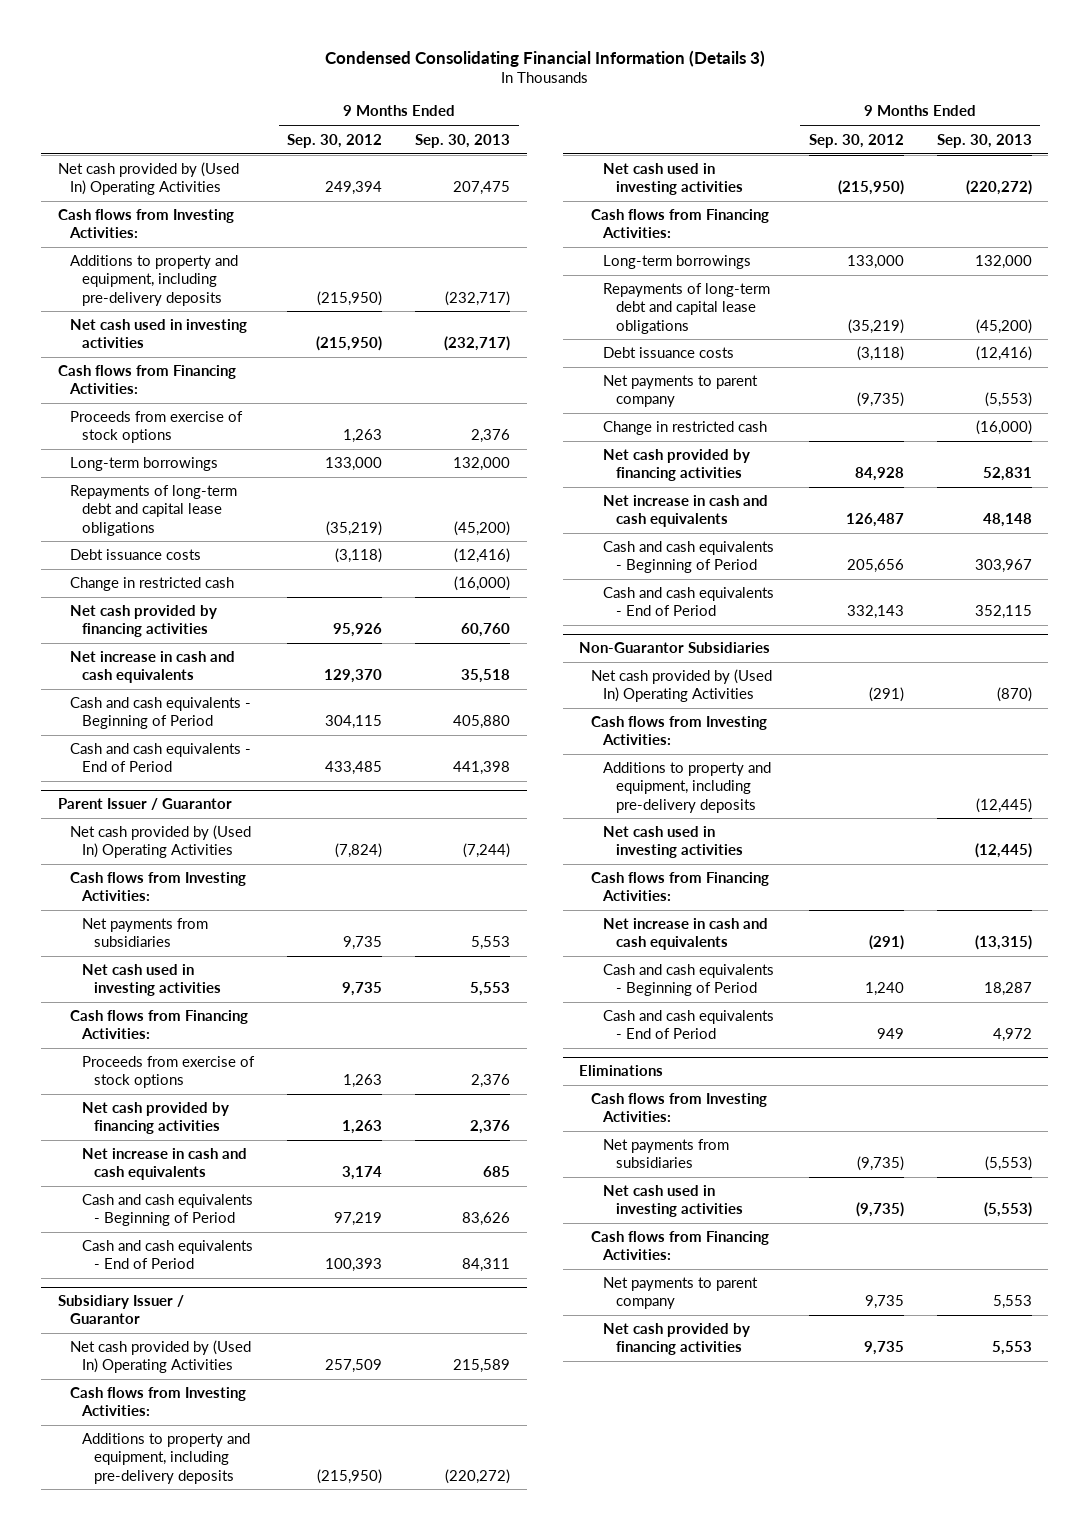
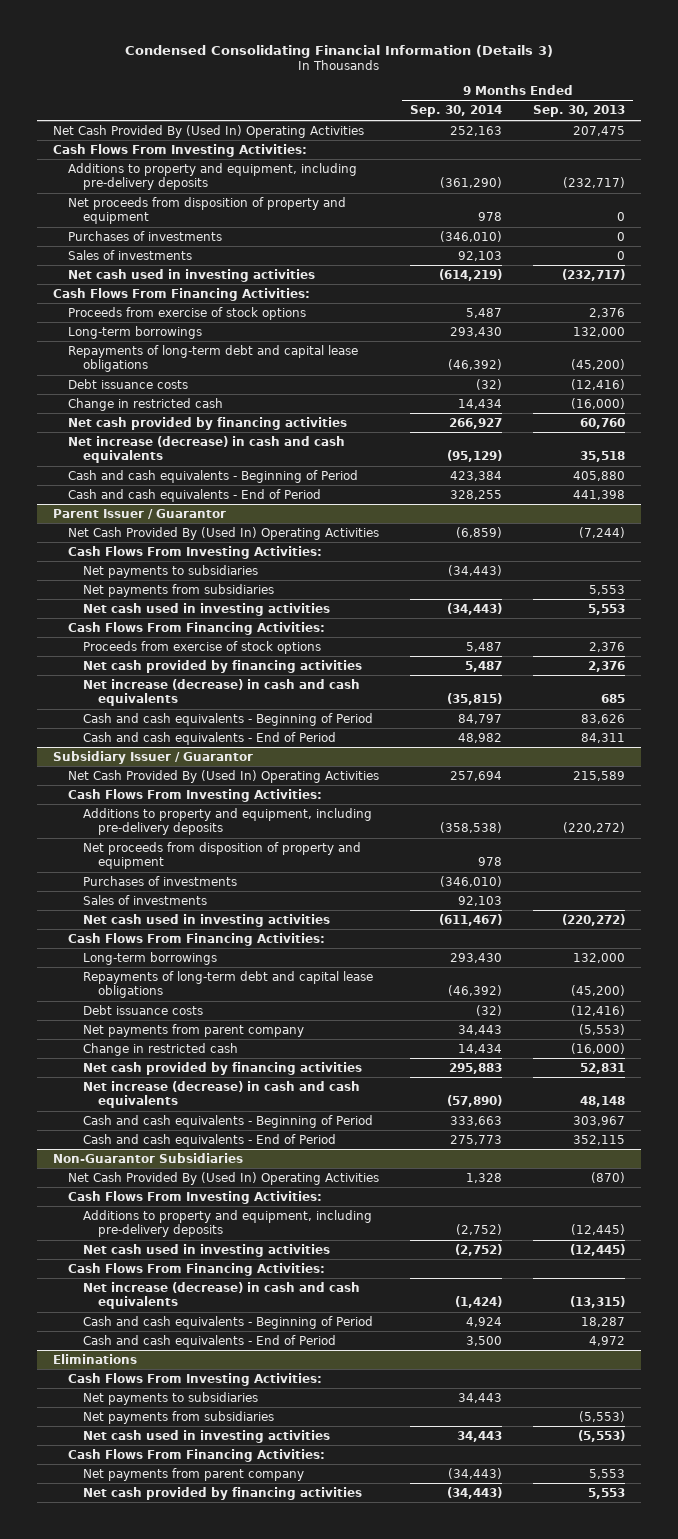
[287,133,383,148] Sep. 30, 2012 -> none
none -> [410,105,503,118] Sep. 30, 2014
[57,162,239,196] Net cash provided by (Used In) Operating Activities -> [52,124,364,138] Net Cash Provided By (Used In) Operating Activities
[57,209,234,239] Cash flows from Investing Activities: -> [52,143,307,157] Cash Flows From Investing Activities:
none -> [67,196,346,225] Net proceeds from disposition of property and equipment
none -> [67,230,222,241] Purchases of investments
none -> [67,249,192,260] Sales of investments
[57,365,236,395] Cash flows from Financing Activities: -> [52,287,310,301] Cash Flows From Financing Activities:
[70,651,236,684] Net increase in cash and cash equivalents -> [67,435,345,464] Net increase (decrease) in cash and cash equivalents
[70,825,252,859] Net cash provided by (Used In) Operating Activities -> [67,526,379,540] Net Cash Provided By (Used In) Operating Activities
[70,872,247,902] Cash flows from Investing Activities: -> [67,545,322,559] Cash Flows From Investing Activities:
none -> [83,564,259,578] Net payments to subsidiaries
[70,1010,249,1040] Cash flows from Financing Activities: -> [67,621,325,635] Cash Flows From Financing Activities:
[82,1148,248,1181] Net increase in cash and cash equivalents -> [83,678,361,707] Net increase (decrease) in cash and cash equivalents
[70,1340,252,1374] Net cash provided by (Used In) Operating Activities -> [67,769,379,783] Net Cash Provided By (Used In) Operating Activities
[70,1387,247,1417] Cash flows from Investing Activities: -> [67,788,322,802] Cash Flows From Investing Activities:
none -> [83,841,362,870] Net proceeds from disposition of property and equipment
none -> [83,875,238,886] Purchases of investments
none -> [83,894,208,905] Sales of investments
[591,209,770,239] Cash flows from Financing Activities: -> [67,932,325,946] Cash Flows From Financing Activities:
[603,375,759,408] Net payments to parent company -> [83,1023,305,1037] Net payments from parent company
[603,495,769,528] Net increase in cash and cash equivalents -> [83,1080,361,1109] Net increase (decrease) in cash and cash equivalents
[591,669,773,703] Net cash provided by (Used In) Operating Activities -> [67,1171,379,1185] Net Cash Provided By (Used In) Operating Activities
[591,716,768,746] Cash flows from Investing Activities: -> [67,1190,322,1204] Cash Flows From Investing Activities:
[591,872,770,902] Cash flows from Financing Activities: -> [67,1262,325,1276] Cash Flows From Financing Activities:
[603,918,769,951] Net increase in cash and cash equivalents -> [83,1281,361,1310] Net increase (decrease) in cash and cash equivalents
[591,1093,768,1123] Cash flows from Investing Activities: -> [67,1372,322,1386] Cash Flows From Investing Activities:
none -> [83,1391,259,1405] Net payments to subsidiaries
[591,1231,770,1261] Cash flows from Financing Activities: -> [67,1448,325,1462] Cash Flows From Financing Activities:
[603,1277,759,1310] Net payments to parent company -> [83,1467,305,1481] Net payments from parent company

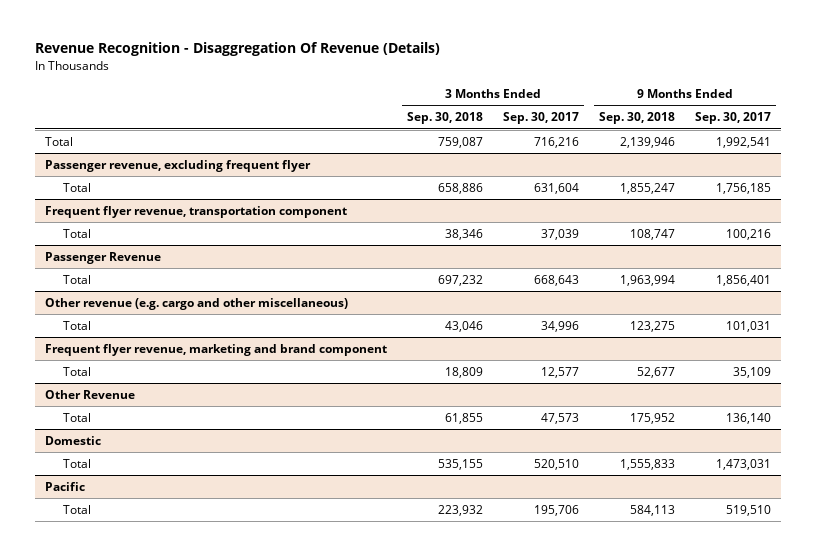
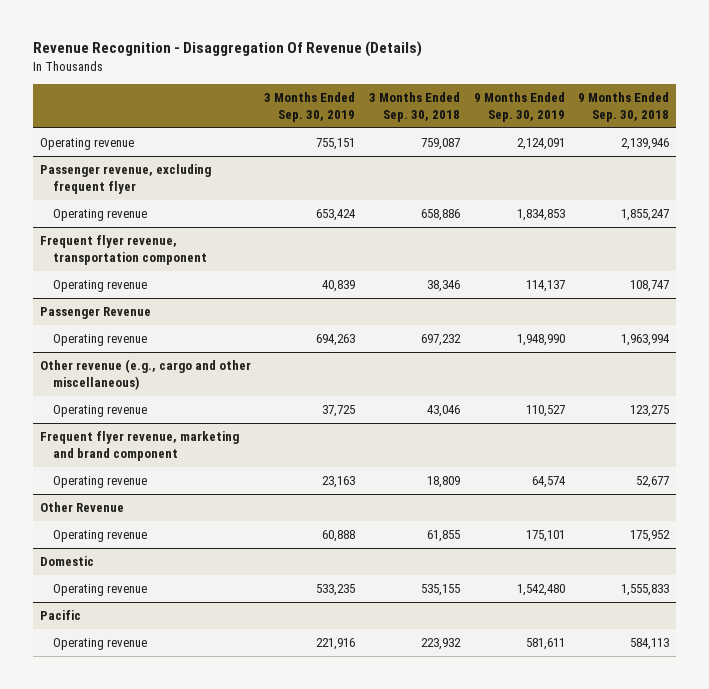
[502,112,579,125] Sep. 30, 2017 -> none
[695,112,772,125] Sep. 30, 2017 -> none
none -> [264,91,356,122] 3 Months Ended Sep. 30, 2019
none -> [473,91,565,122] 9 Months Ended Sep. 30, 2019
[44,136,73,146] Total -> [39,138,134,151] Operating revenue
[62,182,91,192] Total -> [52,209,147,222] Operating revenue
[62,228,91,238] Total -> [52,280,147,293] Operating revenue
[62,274,91,284] Total -> [52,334,147,347] Operating revenue
[44,297,348,310] Other revenue (e.g. cargo and other miscellaneous) -> [39,359,251,390] Other revenue (e.g., cargo and other miscellaneous)
[62,320,91,330] Total -> [52,405,147,418] Operating revenue
[62,366,91,376] Total -> [52,476,147,489] Operating revenue
[62,412,91,422] Total -> [52,530,147,543] Operating revenue
[62,458,91,468] Total -> [52,584,147,597] Operating revenue
[62,504,91,514] Total -> [52,638,147,651] Operating revenue

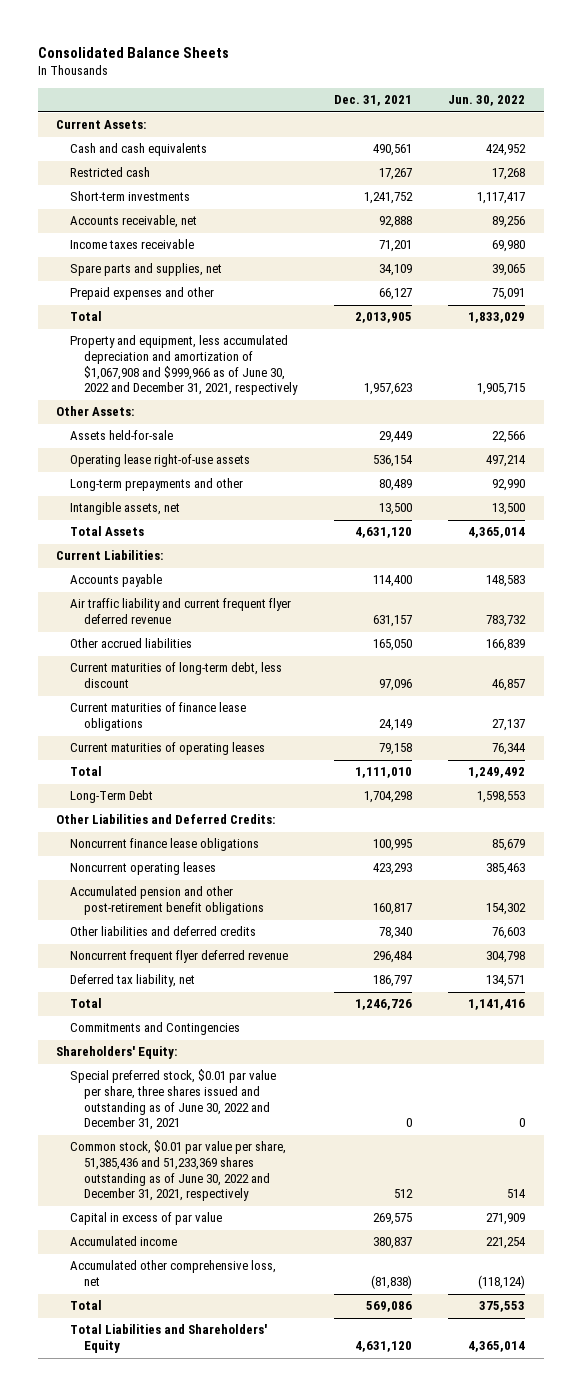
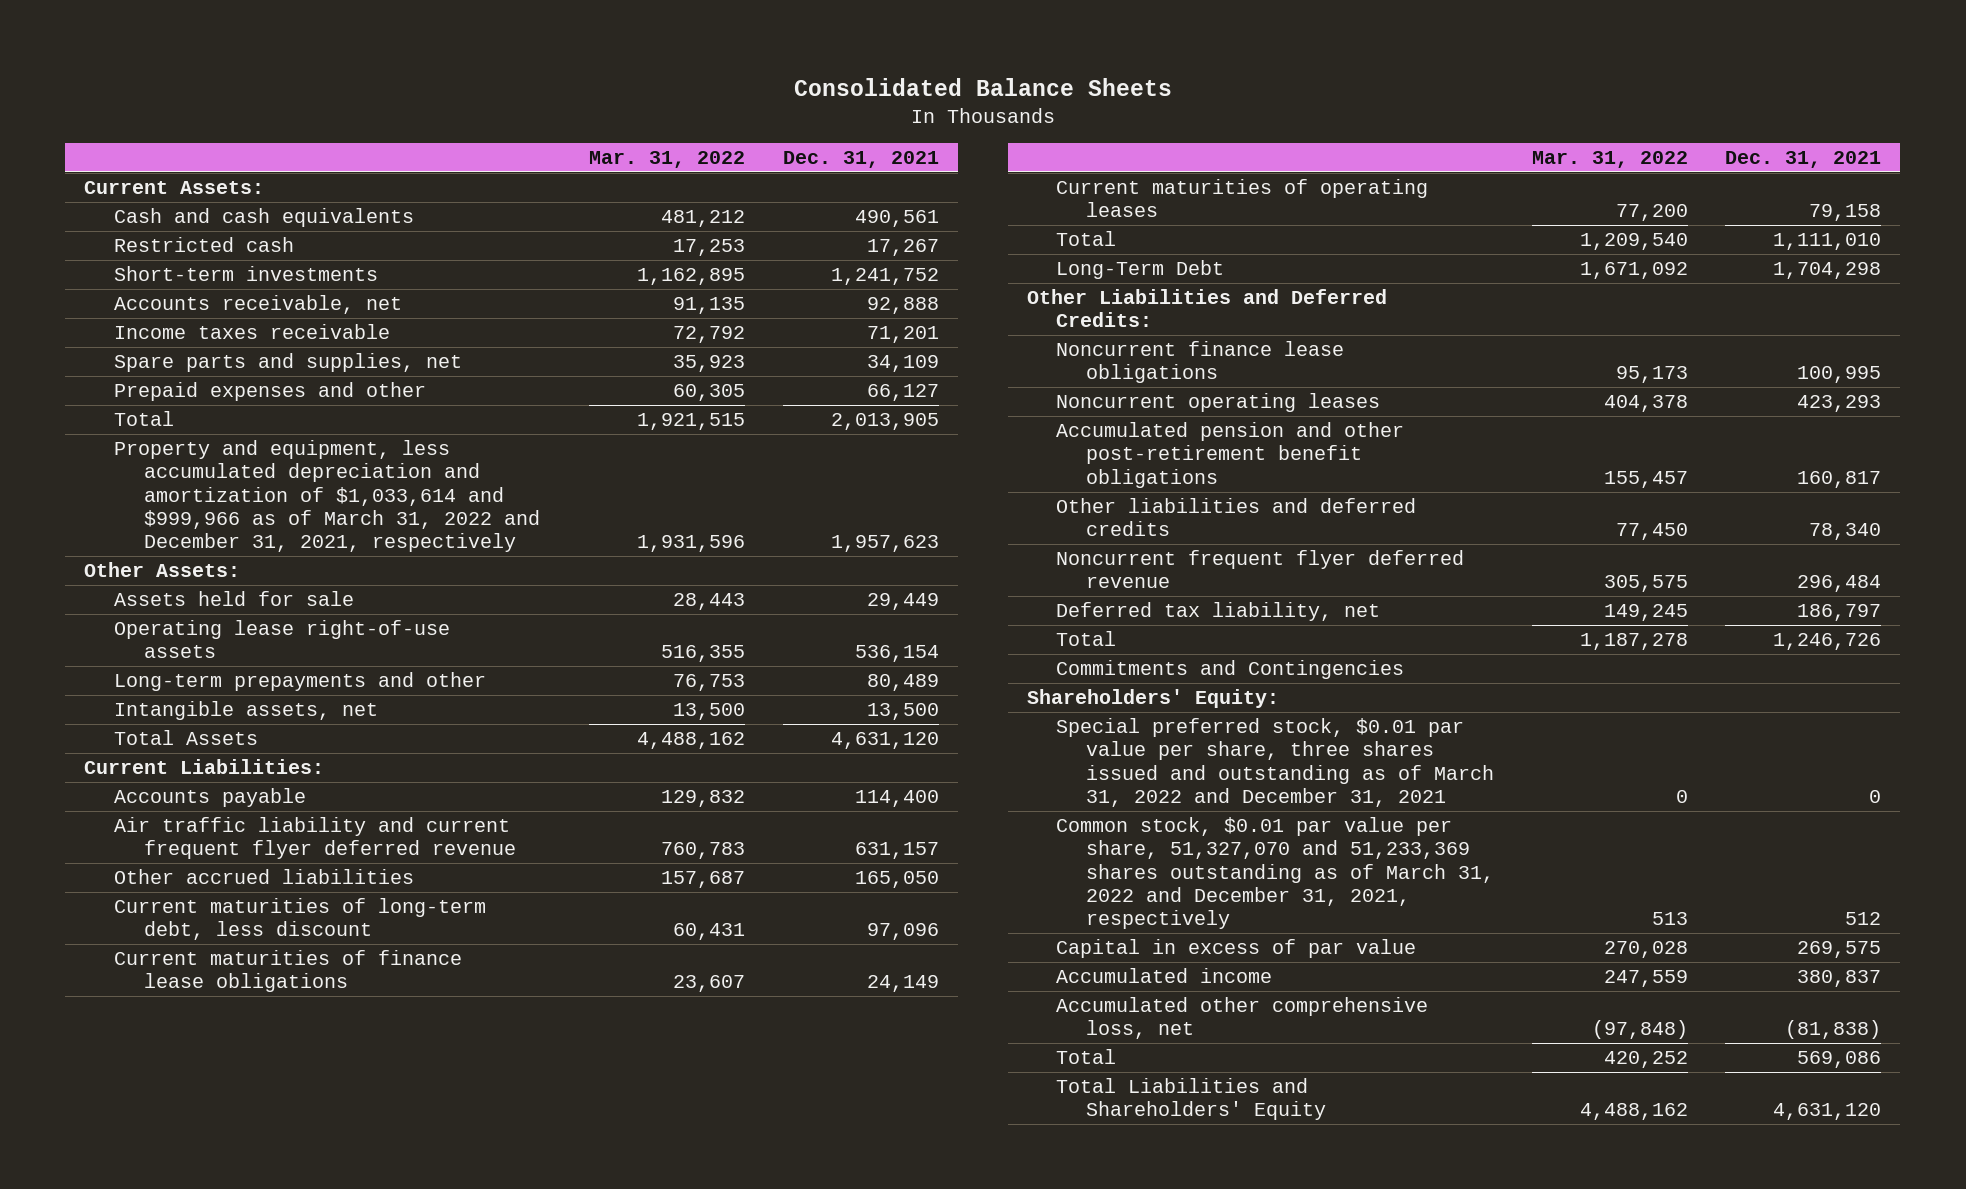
[448,95,526,107] Jun. 30, 2022 -> none
none -> [589,150,746,168] Mar. 31, 2022
[69,335,298,396] Property and equipment, less accumulated depreciation and amortization of $1,067,908 and $999,966 as of June 30, 2022 and December 31, 2021, respectively -> [113,440,540,553] Property and equipment, less accumulated depreciation and amortization of $1,033,614 and $999,966 as of March 31, 2022 and December 31, 2021, respectively
[69,430,173,441] Assets held-for-sale -> [113,591,354,607] Assets held for sale
[69,1069,276,1131] Special preferred stock, $0.01 par value per share, three shares issued and outstanding as of June 30, 2022 and December 31, 2021 -> [1056,718,1494,808] Special preferred stock, $0.01 par value per share, three shares issued and outstanding as of March 31, 2022 and December 31, 2021
[69,1140,286,1202] Common stock, $0.01 par value per share, 51,385,436 and 51,233,369 shares outstanding as of June 30, 2022 and December 31, 2021, respectively -> [1056,817,1494,930] Common stock, $0.01 par value per share, 51,327,070 and 51,233,369 shares outstanding as of March 31, 2022 and December 31, 2021, respectively

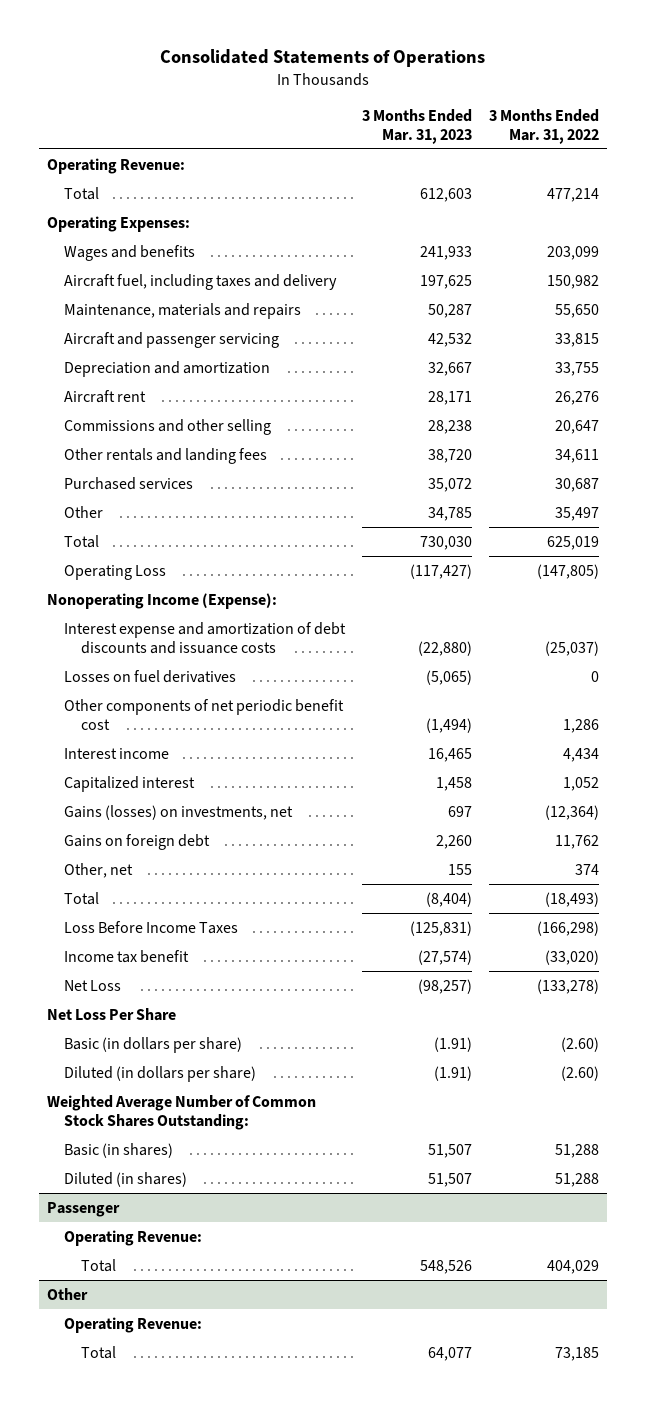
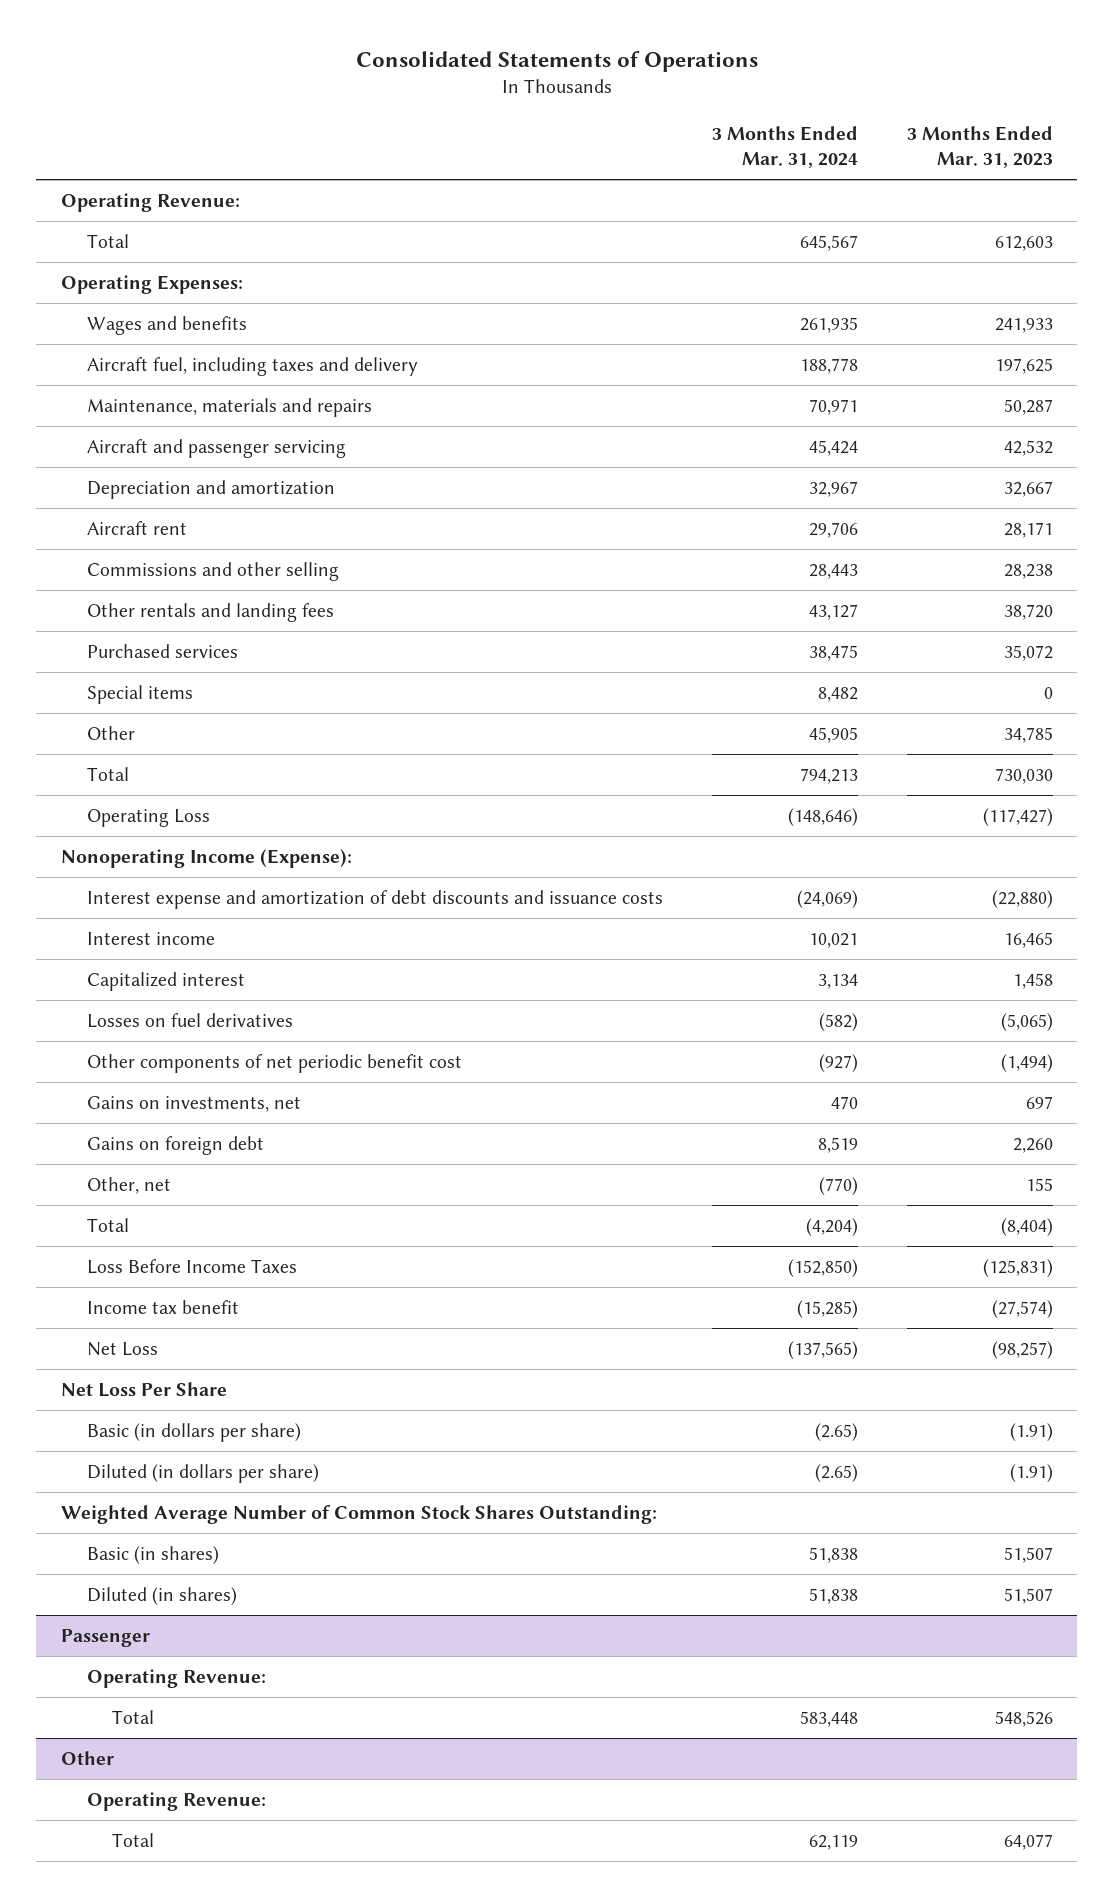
[488,108,599,144] 3 Months Ended Mar. 31, 2022 -> none
none -> [711,125,858,169] 3 Months Ended Mar. 31, 2024
none -> [86,684,193,704] Special items
[64,669,237,683] Losses on fuel derivatives -> [86,1012,293,1028] Losses on fuel derivatives
[64,698,345,730] Other components of net periodic benefit cost -> [86,1053,462,1073] Other components of net periodic benefit cost
[64,804,294,820] Gains (losses) on investments, net -> [86,1095,301,1112] Gains on investments, net

